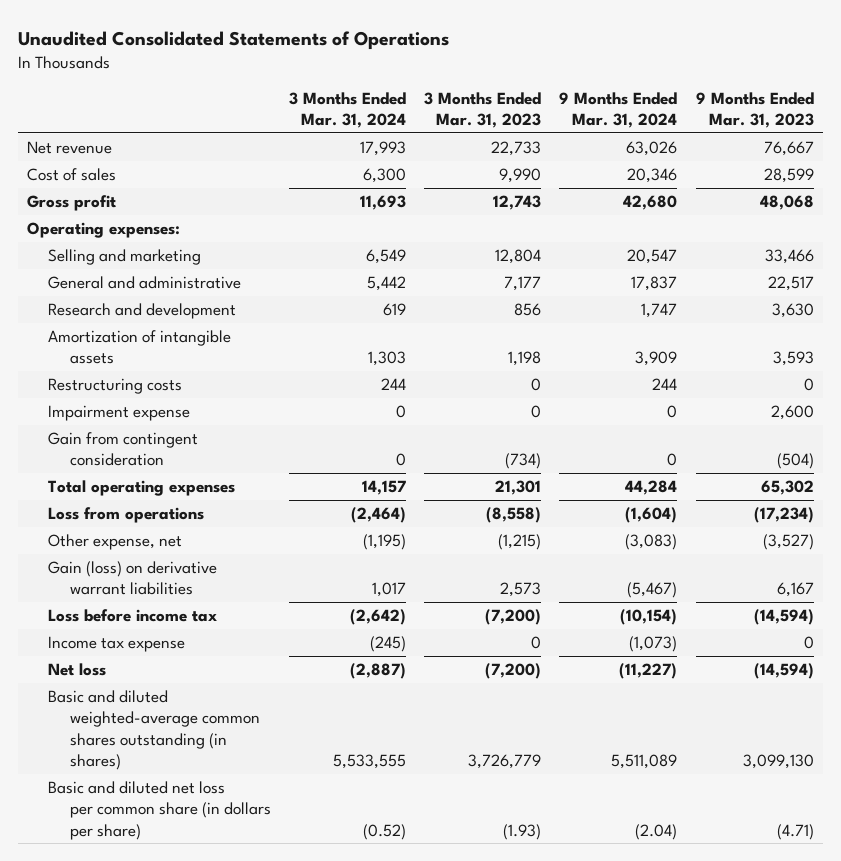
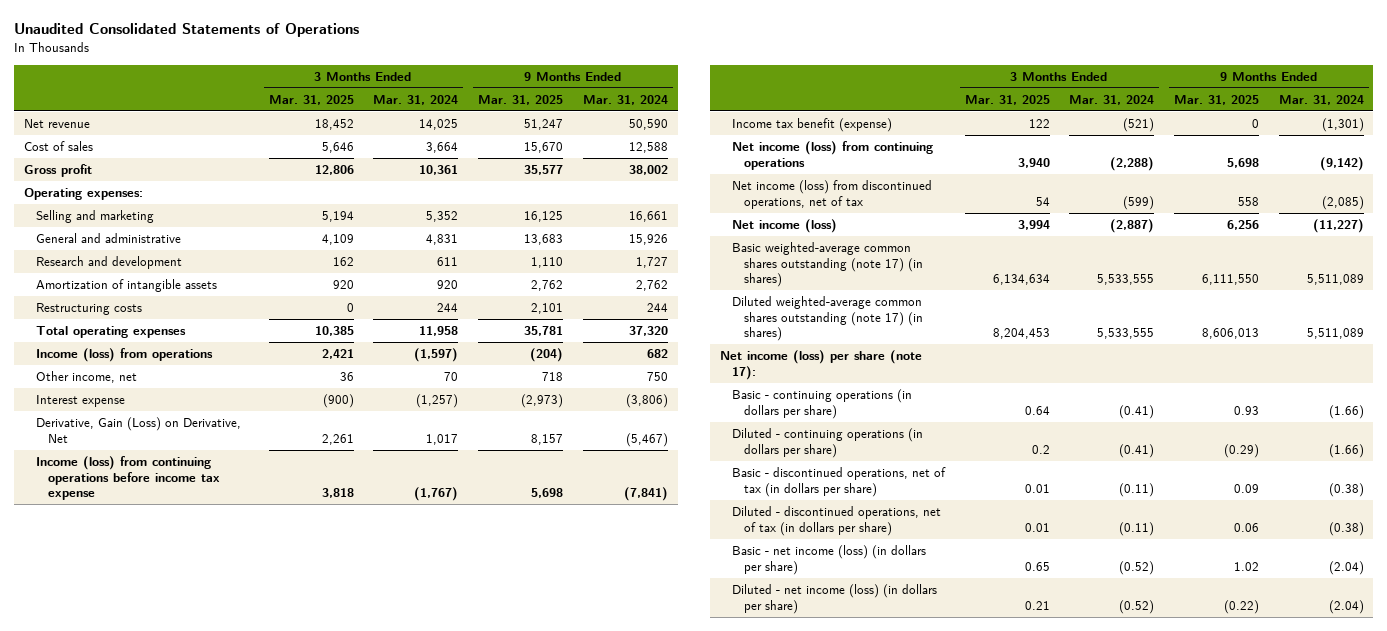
[424,91,542,129] 3 Months Ended Mar. 31, 2023 -> none
[695,91,814,129] 9 Months Ended Mar. 31, 2023 -> none
none -> [268,94,354,105] Mar. 31, 2025
none -> [477,94,563,105] Mar. 31, 2025
[359,140,406,156] 17,993 -> [419,119,459,131] 14,025
[626,140,678,156] 63,026 -> [628,119,668,131] 50,590
[362,167,406,183] 6,300 -> [426,142,459,154] 3,664
[627,167,678,183] 20,346 -> [628,142,668,154] 12,588
[359,194,406,210] 11,693 -> [419,165,459,176] 10,361
[623,194,678,210] 42,680 -> [628,165,668,176] 38,002
[365,248,406,264] 6,549 -> [426,211,459,223] 5,352
[627,248,678,264] 20,547 -> [628,211,668,223] 16,661
[366,275,406,291] 5,442 -> [426,234,459,246] 4,831
[631,275,678,291] 17,837 -> [628,234,668,246] 15,926
[382,302,406,316] 619 -> [437,257,459,267] 611
[641,302,678,318] 1,747 -> [635,257,668,269] 1,727
[367,351,406,367] 1,303 -> [437,280,459,290] 920
[635,351,678,367] 3,909 -> [635,280,668,292] 2,762
[48,404,191,421] Impairment expense -> none
[48,431,199,467] Gain from contingent consideration -> none
[361,479,406,495] 14,157 -> [419,326,459,337] 11,958
[625,479,678,495] 44,284 -> [628,326,668,337] 37,320
[48,506,205,523] Loss from operations -> [35,348,213,363] Income (loss) from operations
[350,506,406,523] (2,464) -> [414,348,459,363] (1,597)
[625,506,678,523] (1,604) -> [646,349,668,359] 682
[48,533,183,550] Other expense, net -> [35,371,137,384] Other income, net
[362,533,406,550] (1,195) -> [444,372,459,382] 70
[625,533,678,550] (3,083) -> [646,372,668,382] 750
none -> [35,395,125,408] Interest expense
[48,560,218,596] Gain (loss) on derivative warrant liabilities -> [35,417,241,443] Derivative, Gain (Loss) on Derivative, Net
[48,608,218,622] Loss before income tax -> [35,456,220,501] Income (loss) from continuing operations before income tax expense
[349,608,406,625] (2,642) -> [414,487,459,502] (1,767)
[620,608,678,625] (10,154) -> [623,487,668,502] (7,841)
[48,635,186,652] Income tax expense -> [731,118,892,133] Income tax benefit (expense)
[369,635,406,652] (245) -> [1123,118,1155,133] (521)
[629,635,678,652] (1,073) -> [1321,118,1364,133] (1,301)
none -> [731,141,933,170] Net income (loss) from continuing operations
none -> [731,180,932,209] Net income (loss) from discontinued operations, net of tax
[48,662,107,676] Net loss -> [731,219,837,234] Net income (loss)
[48,689,260,770] Basic and diluted weighted-average common shares outstanding (in shares) -> [731,242,923,288] Basic weighted-average common shares outstanding (note 17) (in shares)
none -> [731,296,923,342] Diluted weighted-average common shares outstanding (note 17) (in shares)
none -> [719,350,922,380] Net income (loss) per share (note 17):
none -> [731,389,912,419] Basic - continuing operations (in dollars per share)
none -> [731,428,923,458] Diluted - continuing operations (in dollars per share)
none -> [731,467,946,497] Basic - discontinued operations, net of tax (in dollars per share)
none -> [731,506,941,536] Diluted - discontinued operations, net of tax (in dollars per share)
[48,780,271,840] Basic and diluted net loss per common share (in dollars per share) -> [731,545,926,575] Basic - net income (loss) (in dollars per share)
none -> [731,584,937,614] Diluted - net income (loss) (in dollars per share)

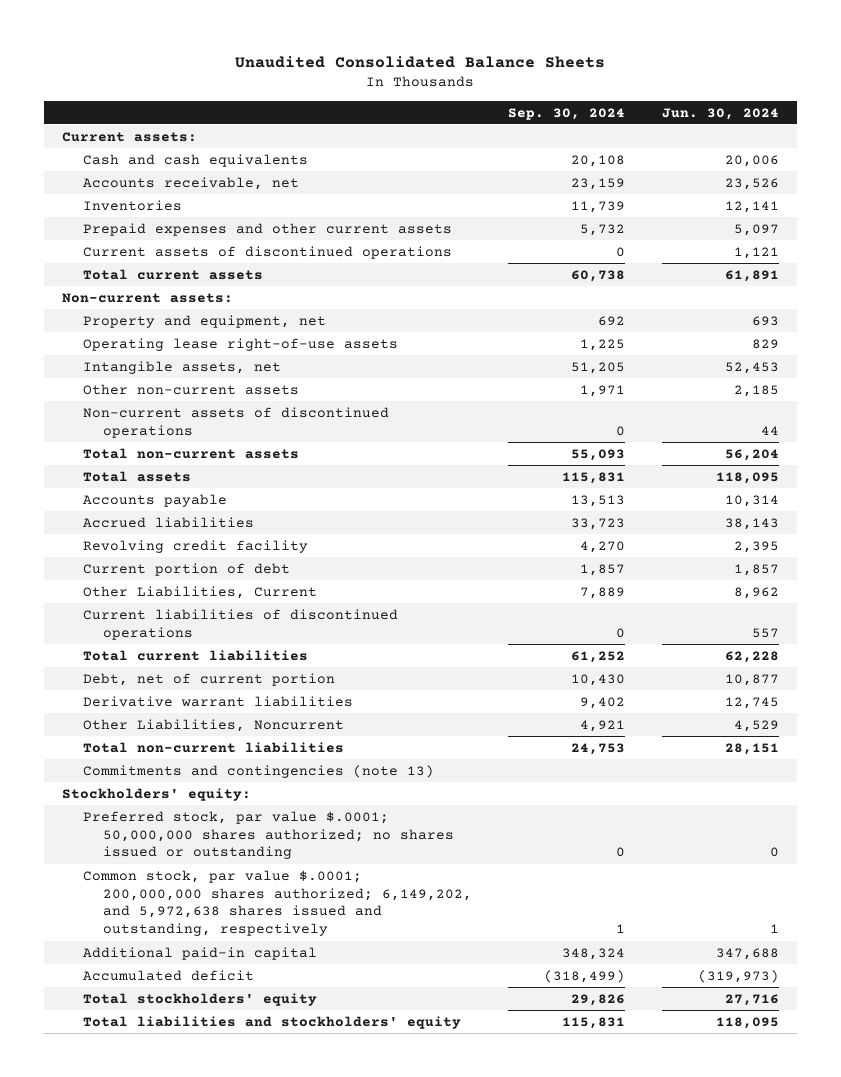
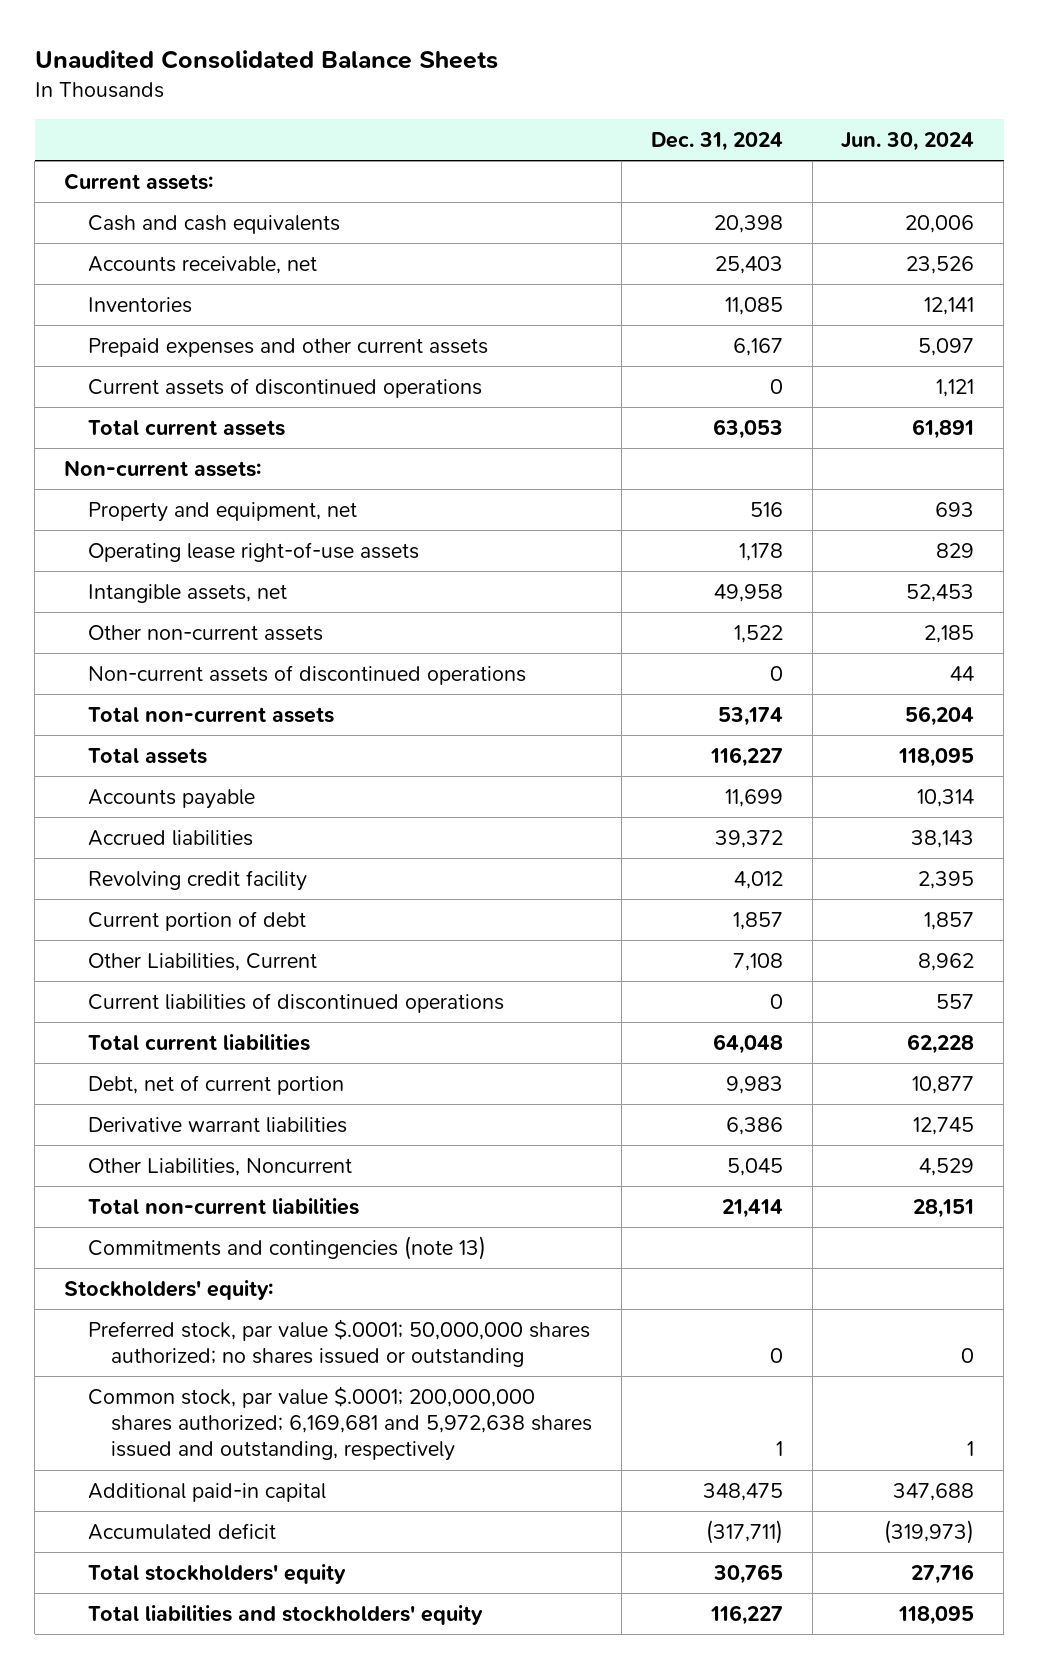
[508,107,626,120] Sep. 30, 2024 -> none
none -> [650,131,783,151] Dec. 31, 2024
[82,869,473,937] Common stock, par value $.0001; 200,000,000 shares authorized; 6,149,202, and 5,972,638 shares issued and outstanding, respectively -> [87,1385,592,1462] Common stock, par value $.0001; 200,000,000 shares authorized; 6,169,681 and 5,972,638 shares issued and outstanding, respectively

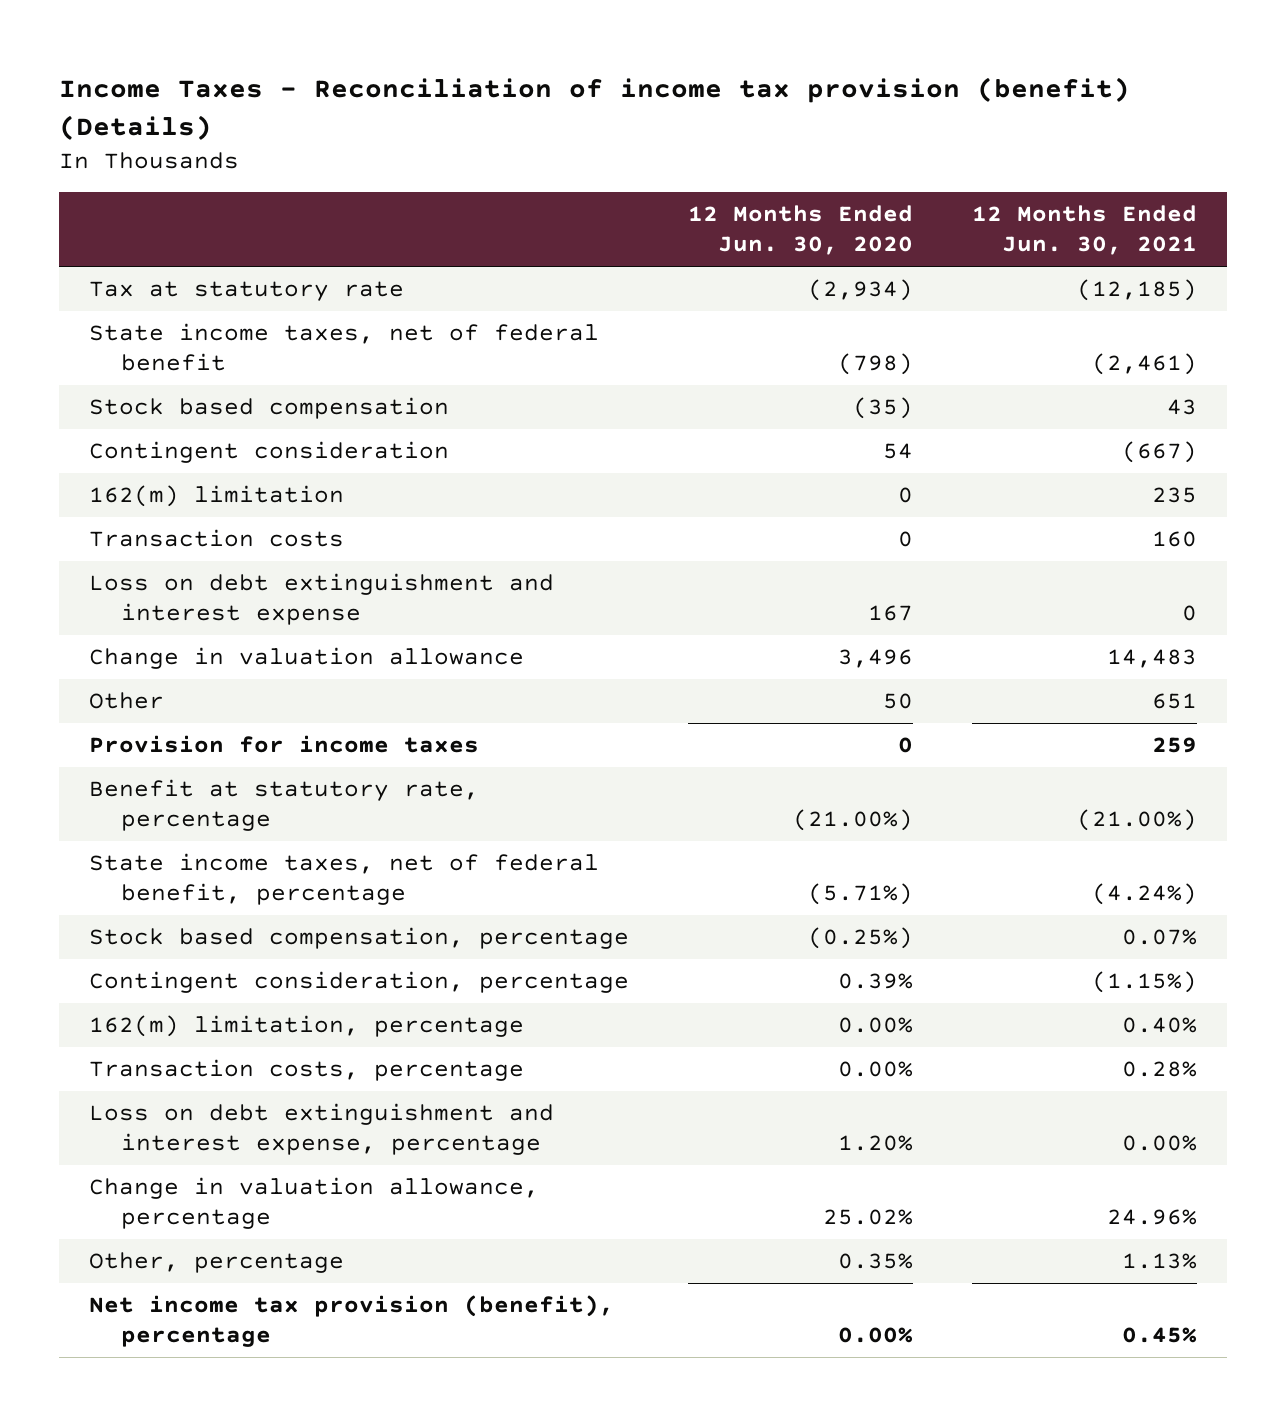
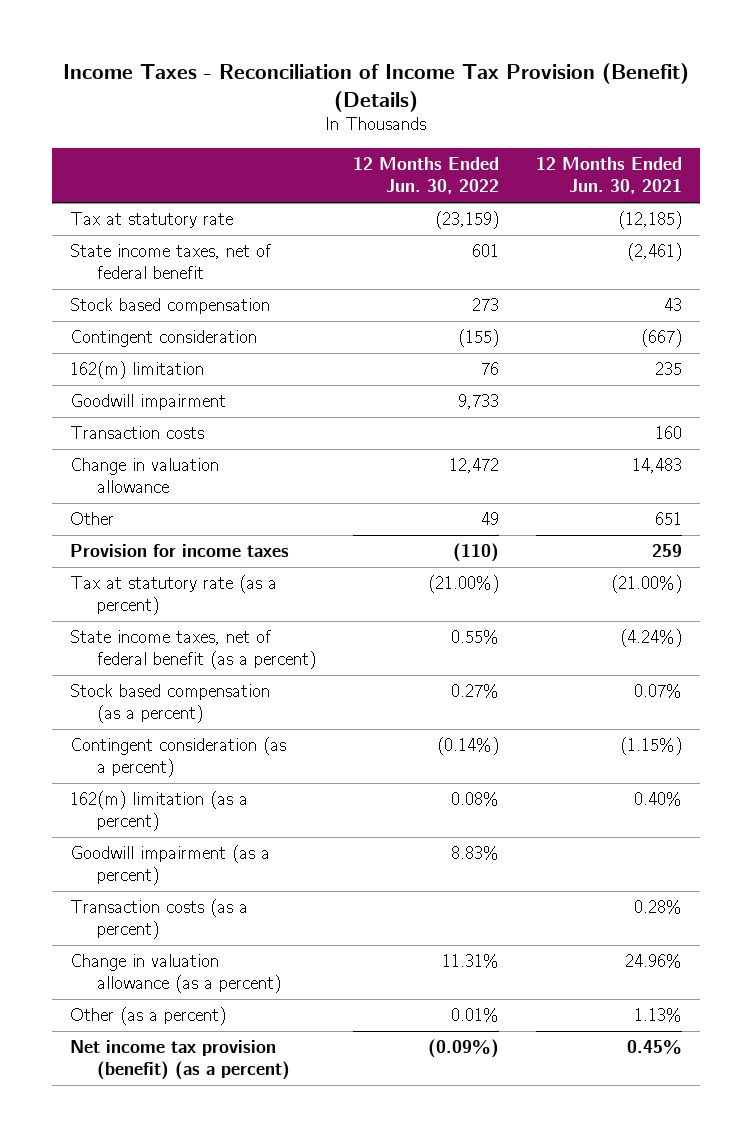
[59,77,1131,141] Income Taxes - Reconciliation of income tax provision (benefit) (Details) -> [62,63,689,112] Income Taxes - Reconciliation of Income Tax Provision (Benefit) (Details)
[688,205,914,256] 12 Months Ended Jun. 30, 2020 -> none
none -> [352,157,499,195] 12 Months Ended Jun. 30, 2022
none -> [70,394,227,411] Goodwill impairment
[88,573,554,625] Loss on debt extinguishment and interest expense -> none
[88,1103,554,1155] Loss on debt extinguishment and interest expense, percentage -> none
[88,779,479,831] Benefit at statutory rate, percentage -> [70,575,278,616] Tax at statutory rate (as a percent)
[88,853,599,905] State income taxes, net of federal benefit, percentage -> [70,630,317,670] State income taxes, net of federal benefit (as a percent)
[88,927,629,950] Stock based compensation, percentage -> [70,684,271,724] Stock based compensation (as a percent)
[88,971,629,994] Contingent consideration, percentage -> [70,737,287,778] Contingent consideration (as a percent)
[88,1015,524,1038] 162(m) limitation, percentage -> [70,791,249,832] 162(m) limitation (as a percent)
none -> [70,845,271,886] Goodwill impairment (as a percent)
[88,1059,524,1082] Transaction costs, percentage -> [70,899,249,940] Transaction costs (as a percent)
[88,1177,539,1229] Change in valuation allowance, percentage -> [70,954,282,994] Change in valuation allowance (as a percent)
[88,1252,344,1274] Other, percentage -> [70,1007,227,1026] Other (as a percent)
[88,1295,614,1347] Net income tax provision (benefit), percentage -> [70,1040,291,1081] Net income tax provision (benefit) (as a percent)

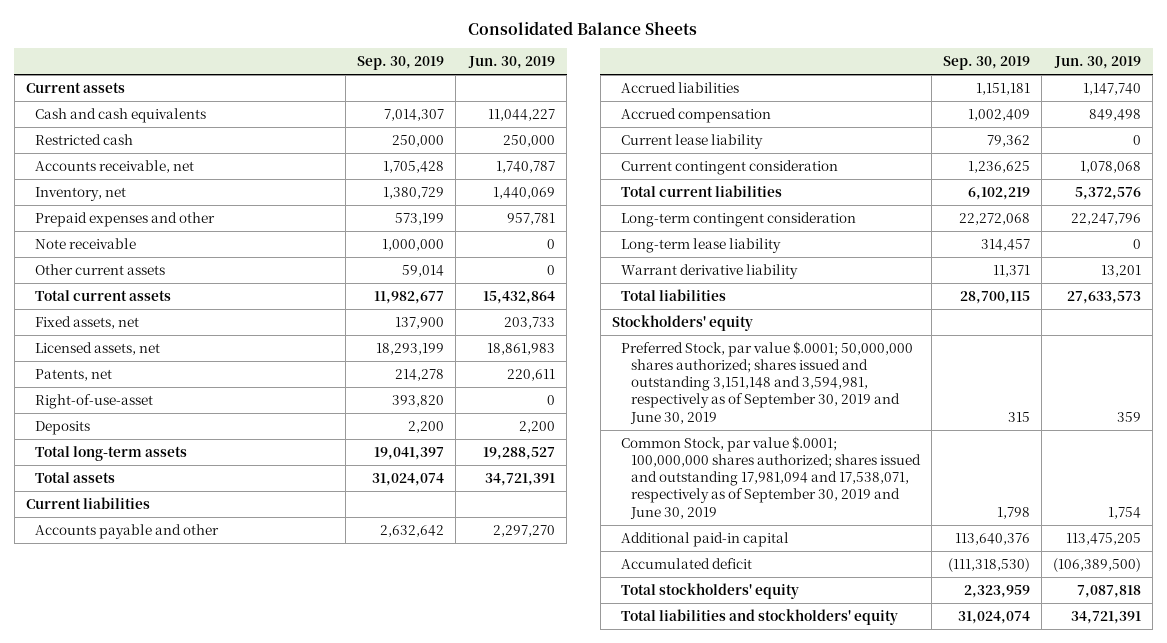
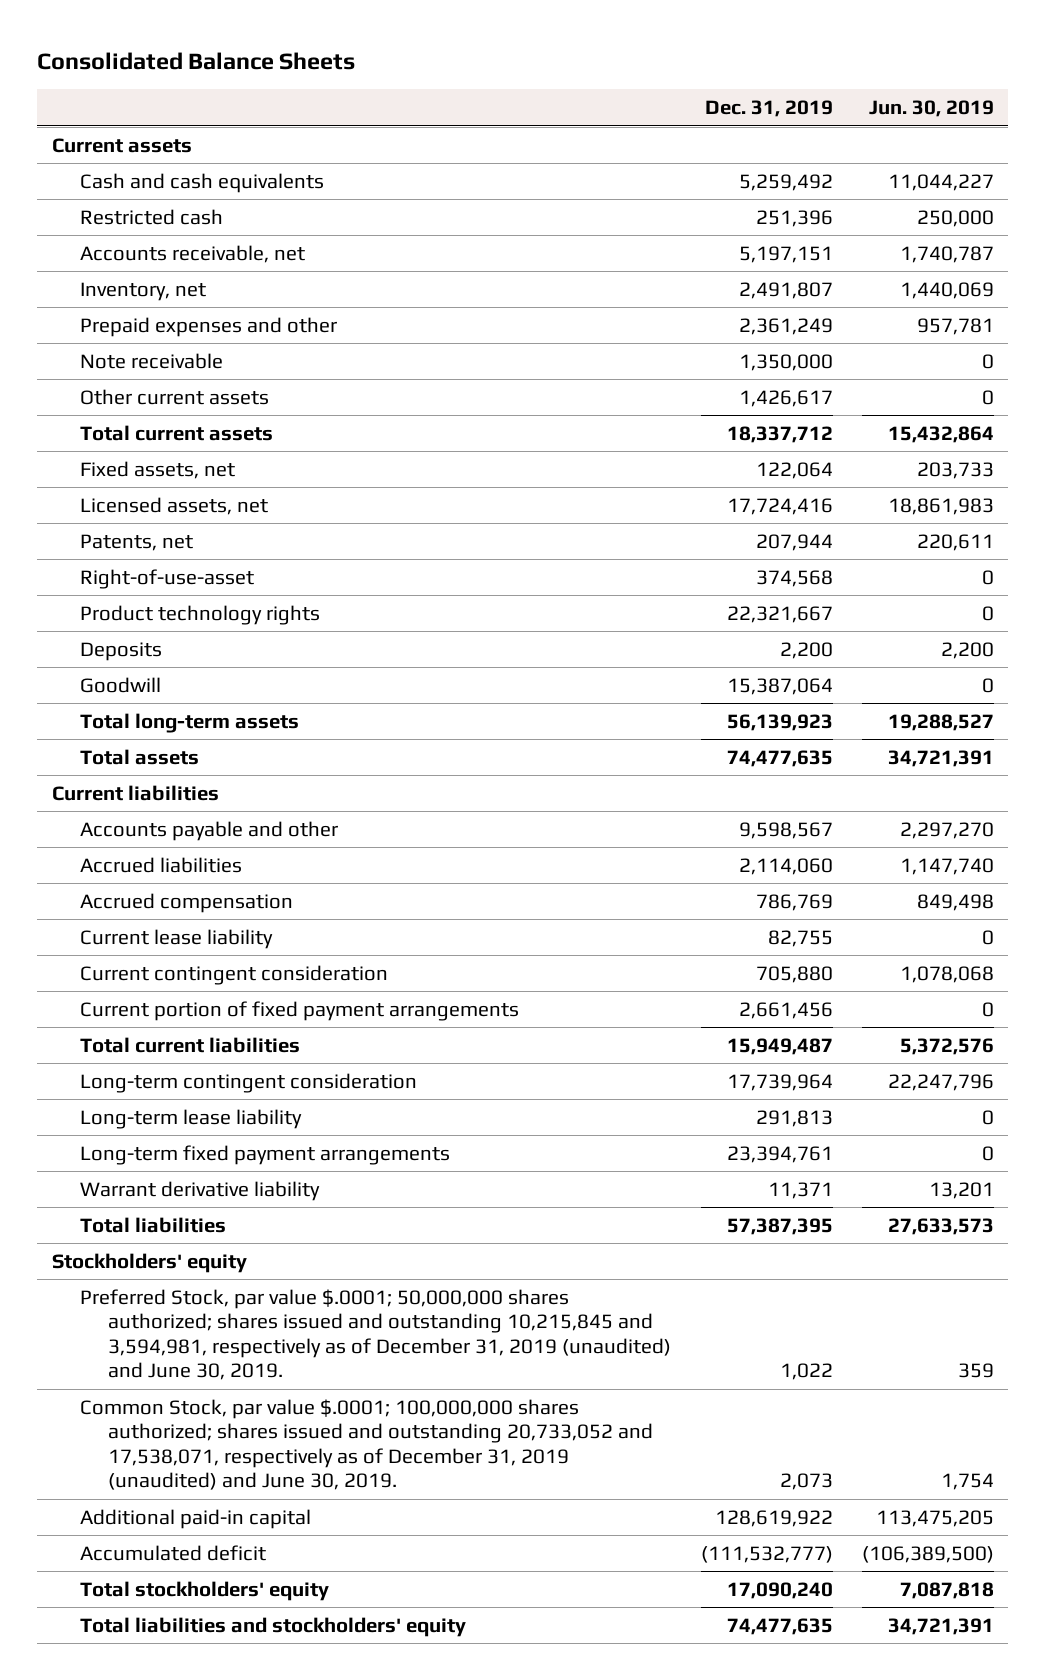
[357,56,445,71] Sep. 30, 2019 -> none
none -> [704,100,833,118] Dec. 31, 2019
none -> [80,604,321,625] Product technology rights
none -> [80,676,162,693] Goodwill
none -> [80,1000,520,1021] Current portion of fixed payment arrangements
none -> [80,1144,451,1165] Long-term fixed payment arrangements
[621,341,914,424] Preferred Stock, par value $.0001; 50,000,000 shares authorized; shares issued and outstanding 3,151,148 and 3,594,981, respectively as of September 30, 2019 and June 30, 2019 -> [80,1288,672,1381] Preferred Stock, par value $.0001; 50,000,000 shares authorized; shares issued and outstanding 10,215,845 and 3,594,981, respectively as of December 31, 2019 (unaudited) and June 30, 2019.
[621,436,922,519] Common Stock, par value $.0001; 100,000,000 shares authorized; shares issued and outstanding 17,981,094 and 17,538,071, respectively as of September 30, 2019 and June 30, 2019 -> [80,1398,654,1491] Common Stock, par value $.0001; 100,000,000 shares authorized; shares issued and outstanding 20,733,052 and 17,538,071, respectively as of December 31, 2019 (unaudited) and June 30, 2019.

